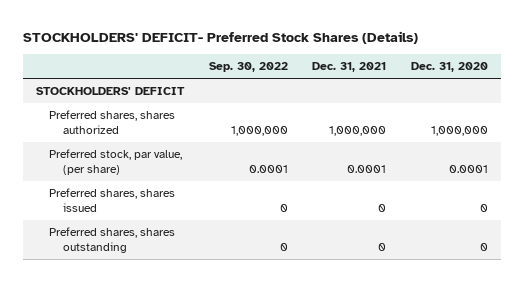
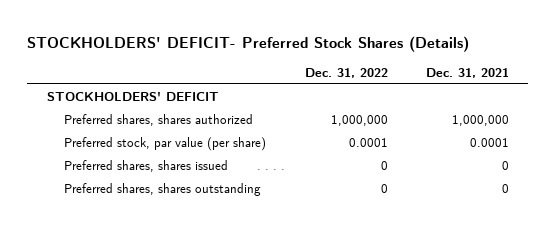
[208,62,288,73] Sep. 30, 2022 -> none
[411,62,489,73] Dec. 31, 2020 -> none
none -> [304,67,388,78] Dec. 31, 2022
[49,149,183,176] Preferred stock, par value, (per share) -> [63,137,266,152] Preferred stock, par value (per share)

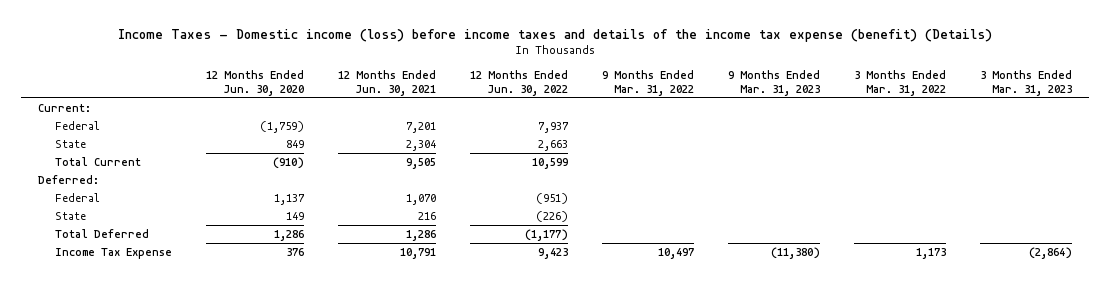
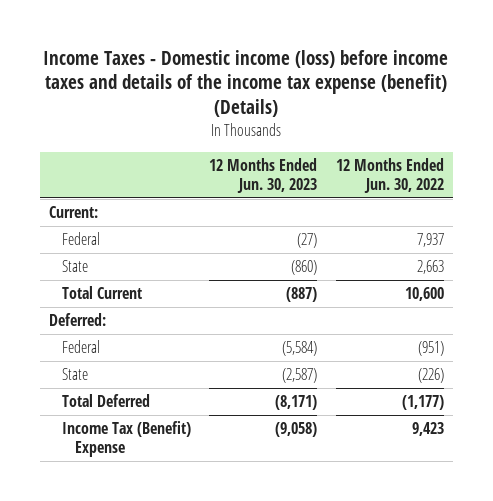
[206,69,305,96] 12 Months Ended Jun. 30, 2020 -> none
[338,69,437,96] 12 Months Ended Jun. 30, 2021 -> none
[602,69,695,96] 9 Months Ended Mar. 31, 2022 -> none
[728,69,821,96] 9 Months Ended Mar. 31, 2023 -> none
[854,69,947,96] 3 Months Ended Mar. 31, 2022 -> none
[980,69,1073,96] 3 Months Ended Mar. 31, 2023 -> none
none -> [209,158,318,194] 12 Months Ended Jun. 30, 2023
[532,157,569,169] 10,599 -> [404,287,444,302] 10,600
[55,247,173,259] Income Tax Expense -> [61,421,191,457] Income Tax (Benefit) Expense

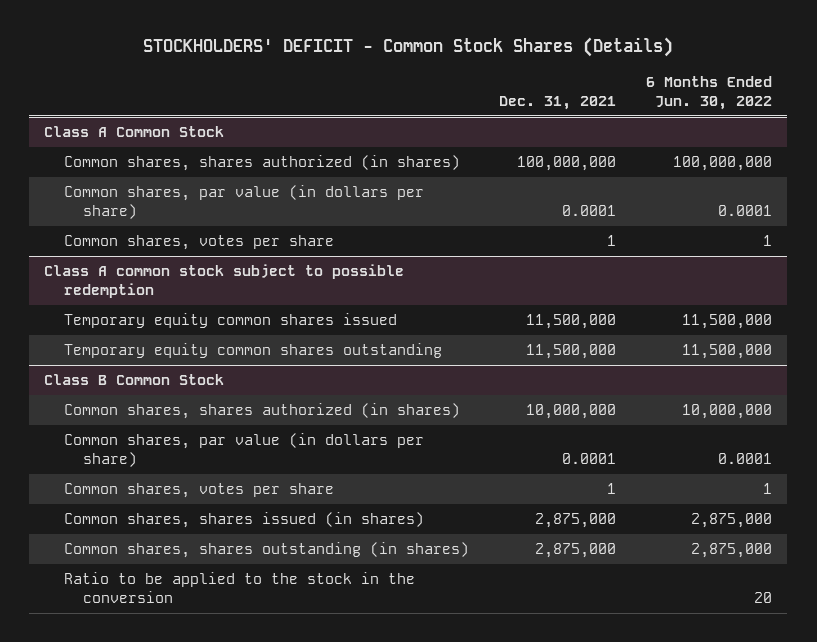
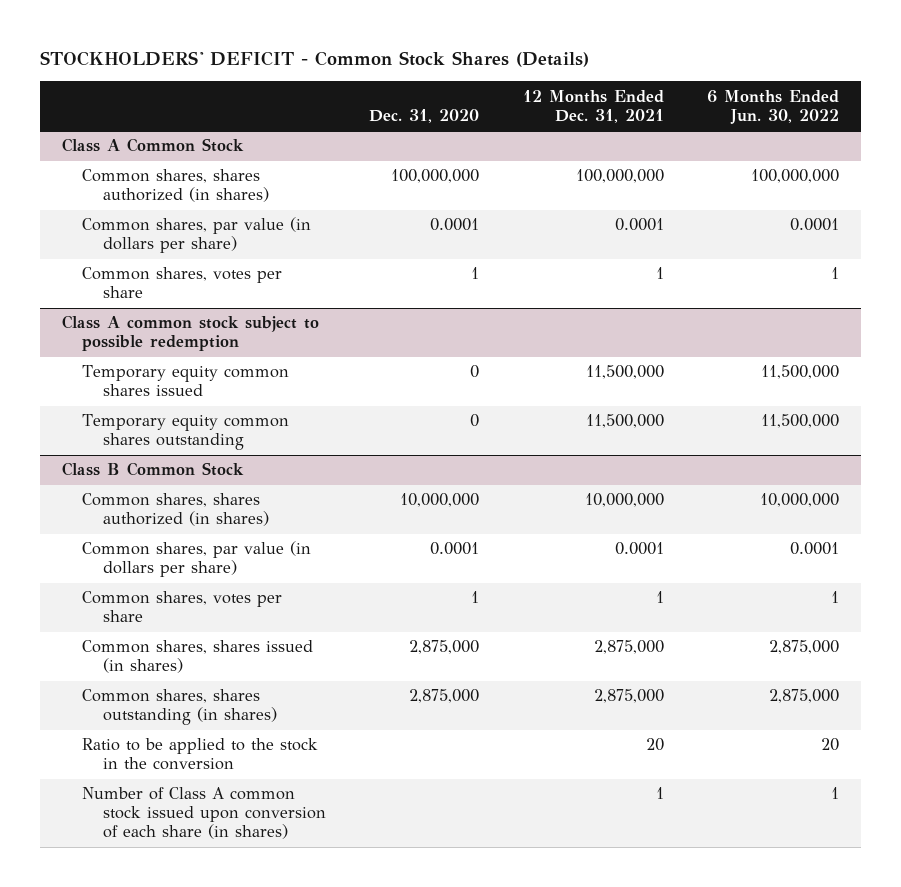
[498,96,616,111] Dec. 31, 2021 -> none
none -> [369,108,480,123] Dec. 31, 2020
none -> [522,89,664,123] 12 Months Ended Dec. 31, 2021
none -> [82,787,326,840] Number of Class A common stock issued upon conversion of each share (in shares)

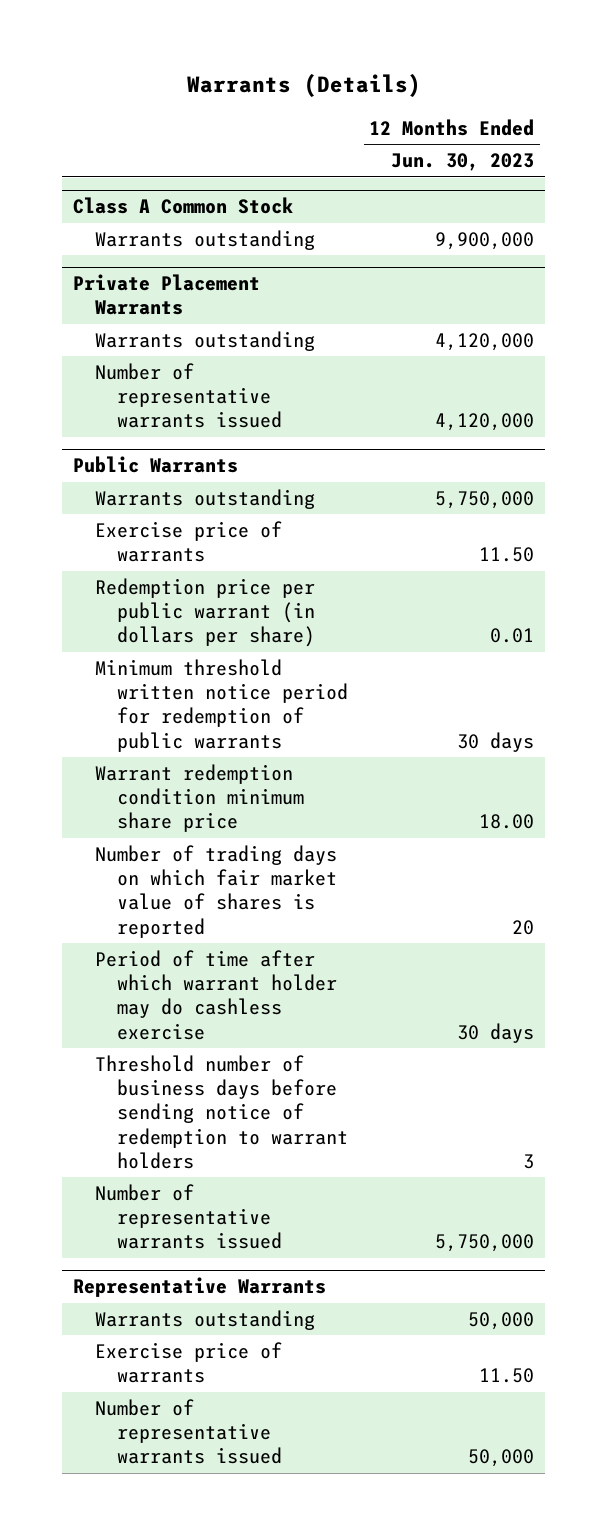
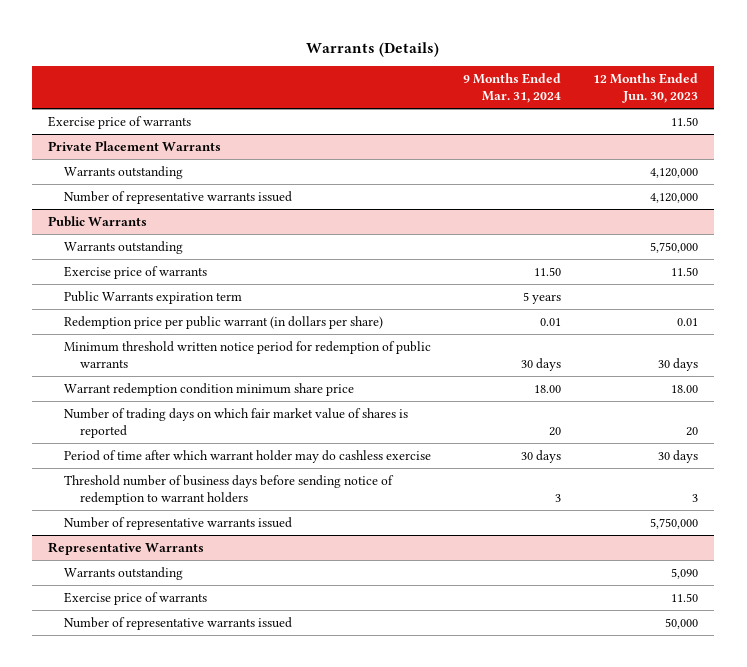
none -> [463,73,562,104] 9 Months Ended Mar. 31, 2024
[72,197,293,215] Class A Common Stock -> none
[95,229,316,250] Warrants outstanding -> none
none -> [48,116,192,130] Exercise price of warrants
none -> [64,291,243,305] Public Warrants expiration term
[468,1311,535,1330] 50,000 -> [671,568,699,580] 5,090

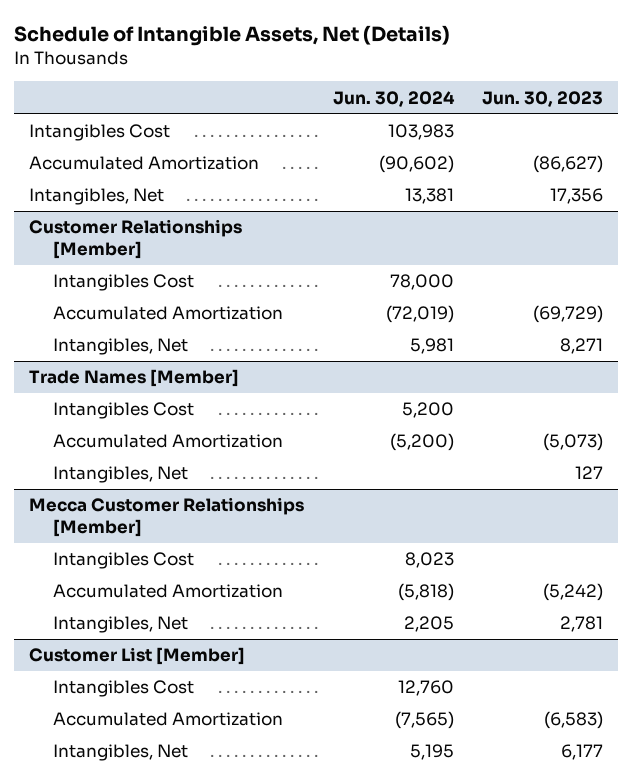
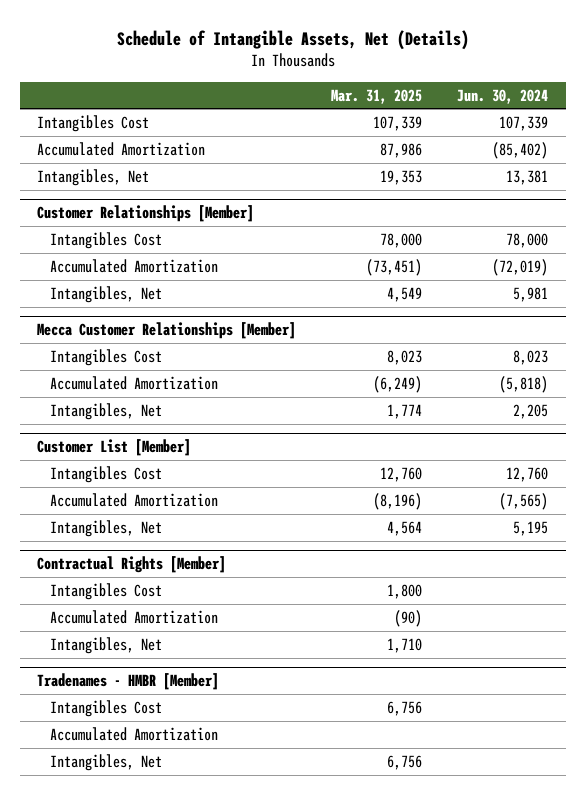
[482,90,604,107] Jun. 30, 2023 -> none
none -> [331,88,423,104] Mar. 31, 2025
[387,124,454,141] 103,983 -> [499,115,549,131] 107,339
[378,155,454,174] (90,602) -> [492,141,549,159] (85,402)
[28,369,239,388] Trade Names [Member] -> none
[53,402,195,420] Intangibles Cost -> none
[53,434,284,449] Accumulated Amortization -> none
[53,466,189,484] Intangibles, Net -> none
none -> [37,556,227,574] Contractual Rights [Member]
none -> [49,582,162,600] Intangibles Cost
none -> [49,609,218,624] Accumulated Amortization
none -> [49,636,162,654] Intangibles, Net
none -> [37,673,220,691] Tradenames - HMBR [Member]
none -> [49,699,162,717] Intangibles Cost
none -> [49,726,218,741] Accumulated Amortization
none -> [49,753,162,771] Intangibles, Net

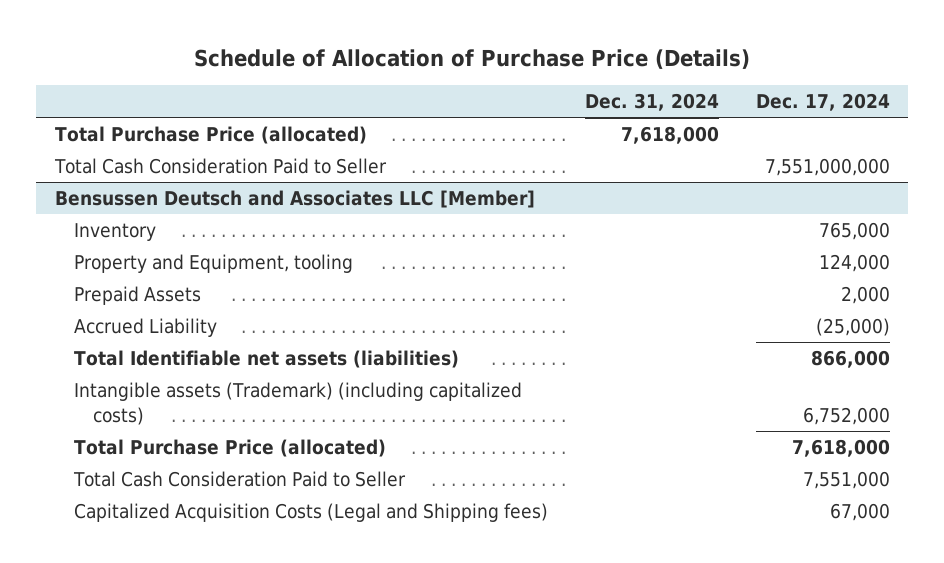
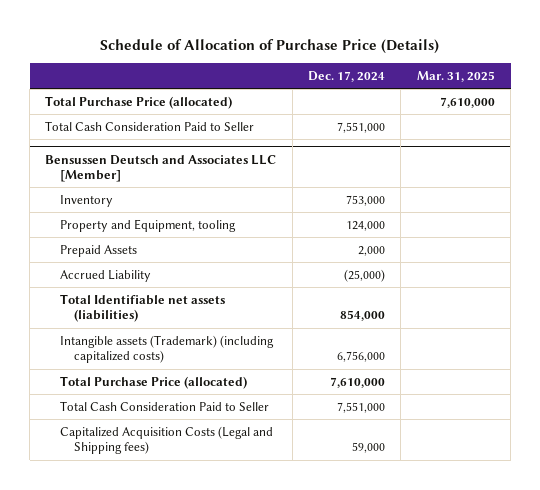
[584,93,719,112] Dec. 31, 2024 -> none
none -> [416,70,495,82] Mar. 31, 2025
[764,158,890,177] 7,551,000,000 -> [337,121,386,133] 7,551,000
[818,222,890,241] 765,000 -> [346,194,386,206] 753,000
[810,350,890,369] 866,000 -> [340,310,386,322] 854,000
[802,406,890,425] 6,752,000 -> [337,351,386,363] 6,756,000
[791,439,890,458] 7,618,000 -> [330,376,386,388] 7,610,000
[829,503,890,522] 67,000 -> [352,442,386,454] 59,000

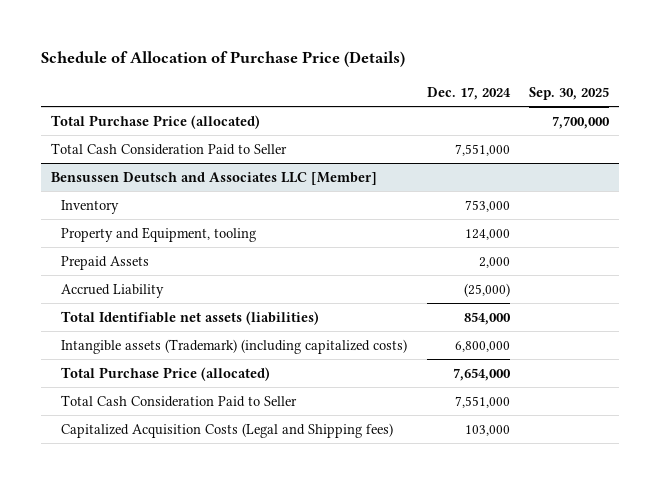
[416,70,495,82] Mar. 31, 2025 -> none
none -> [528,86,609,100] Sep. 30, 2025
[337,351,386,363] 6,756,000 -> [454,340,510,352] 6,800,000
[330,376,386,388] 7,610,000 -> [452,367,511,381] 7,654,000
[352,442,386,454] 59,000 -> [464,424,510,436] 103,000

